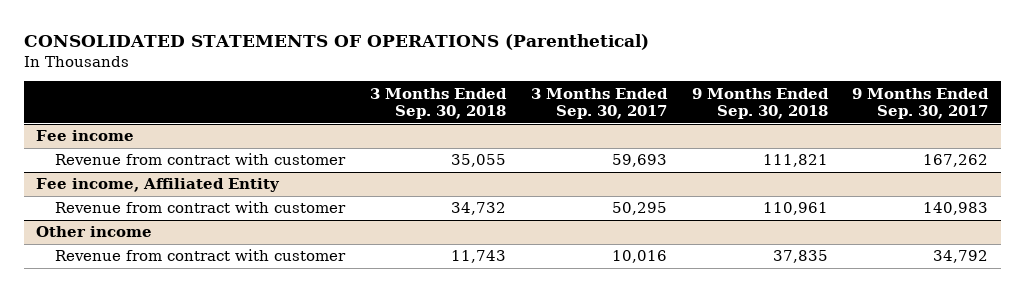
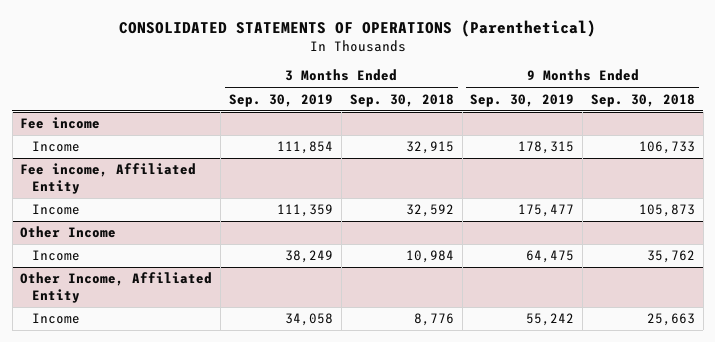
[530,87,668,119] 3 Months Ended Sep. 30, 2017 -> none
[852,87,990,119] 9 Months Ended Sep. 30, 2017 -> none
none -> [229,93,334,107] Sep. 30, 2019
none -> [470,93,575,107] Sep. 30, 2019
[55,153,347,166] Revenue from contract with customer -> none
none -> [31,141,80,153] Income
[55,201,347,214] Revenue from contract with customer -> none
[55,249,347,262] Revenue from contract with customer -> none
none -> [31,204,80,216] Income
[36,226,153,238] Other income -> [20,226,117,239] Other Income
none -> [31,250,80,262] Income
none -> [20,272,213,303] Other Income, Affiliated Entity
none -> [31,313,80,325] Income

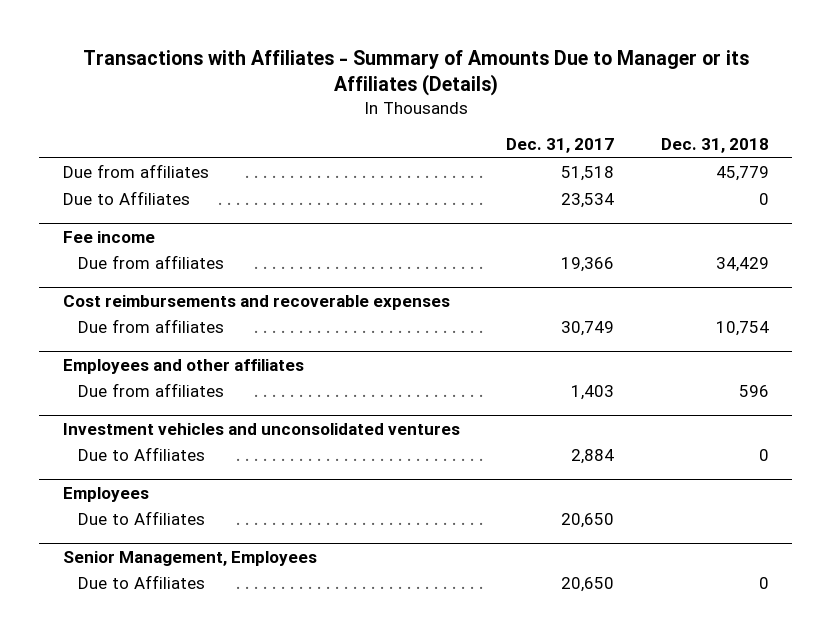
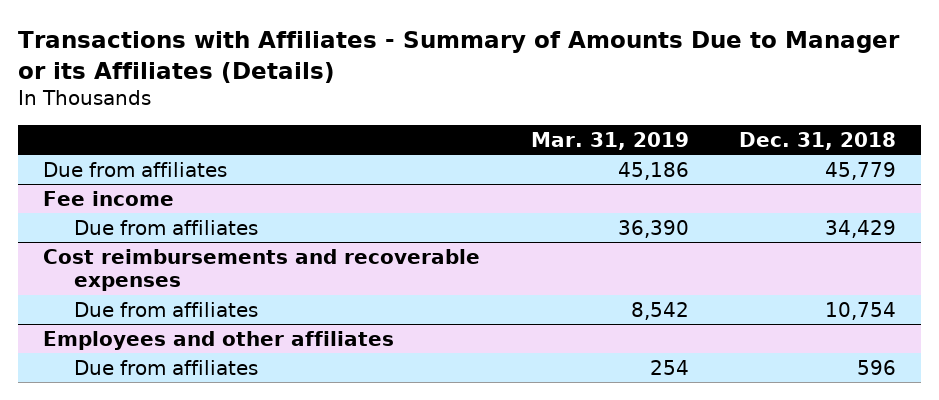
[506,138,615,154] Dec. 31, 2017 -> none
none -> [530,131,689,150] Mar. 31, 2019
[62,191,190,206] Due to Affiliates -> none
[62,422,460,435] Investment vehicles and unconsolidated ventures -> none
[77,447,205,462] Due to Affiliates -> none
[62,486,149,502] Employees -> none
[77,511,205,526] Due to Affiliates -> none
[62,550,317,566] Senior Management, Employees -> none
[77,575,205,590] Due to Affiliates -> none

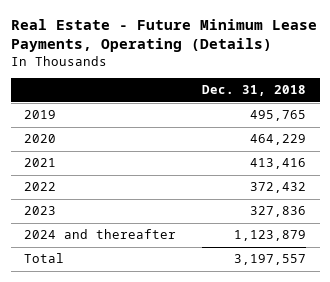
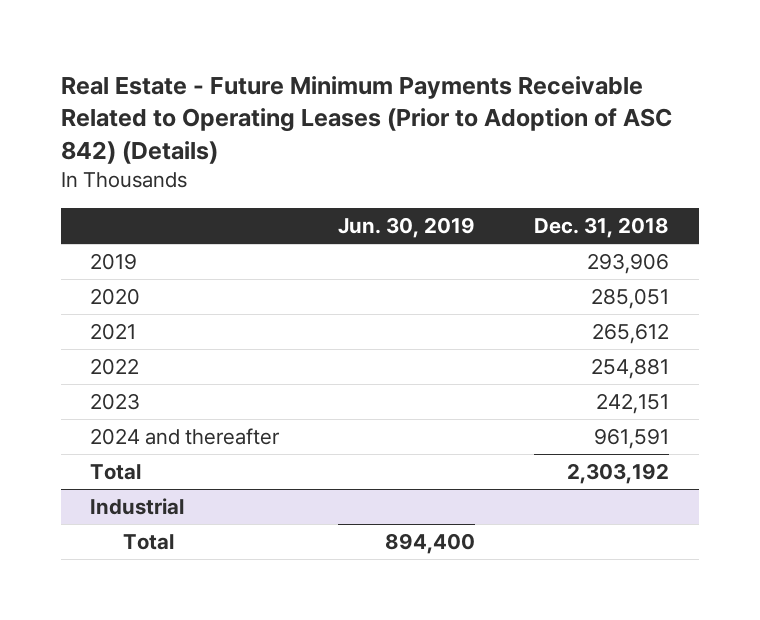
[10,18,317,53] Real Estate - Future Minimum Lease Payments, Operating (Details) -> [61,75,673,164] Real Estate - Future Minimum Payments Receivable Related to Operating Leases (Prior to Adoption of ASC 842) (Details)
none -> [338,217,476,239] Jun. 30, 2019
[250,110,307,122] 495,765 -> [587,252,670,274] 293,906
[250,134,307,146] 464,229 -> [591,287,670,309] 285,051
[250,158,307,170] 413,416 -> [592,322,670,344] 265,612
[250,182,307,194] 372,432 -> [591,357,670,379] 254,881
[250,206,307,218] 327,836 -> [596,392,670,414] 242,151
[234,230,307,242] 1,123,879 -> [594,427,670,449] 961,591
[234,254,307,266] 3,197,557 -> [567,462,670,484] 2,303,192
none -> [90,497,185,515] Industrial
none -> [122,533,174,550] Total

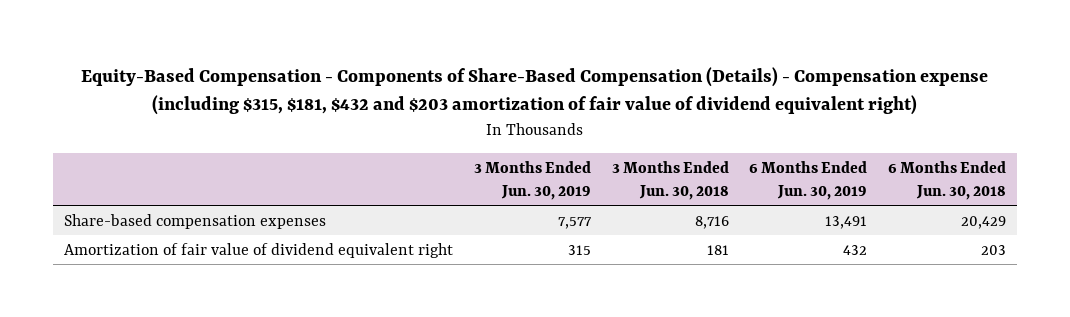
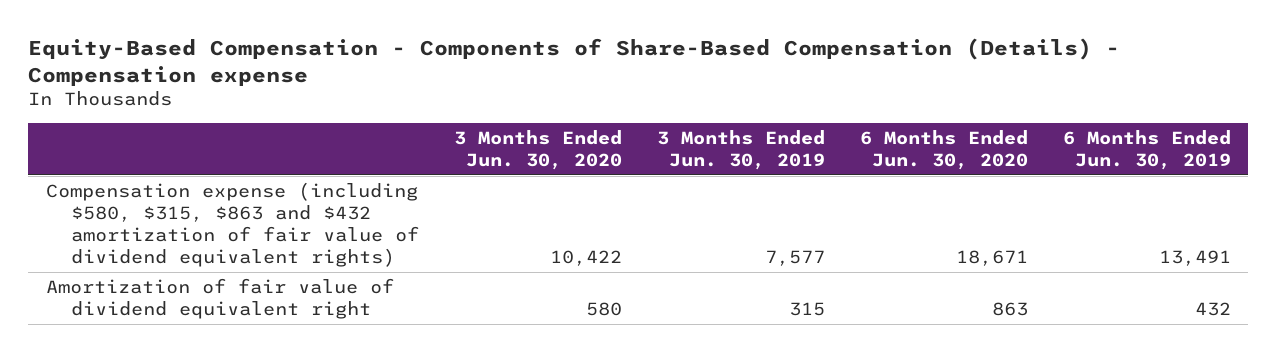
[81,66,989,116] Equity-Based Compensation - Components of Share-Based Compensation (Details) - Compensation expense (including $315, $181, $432 and $203 amortization of fair value of dividend equivalent right) -> [28,38,1121,87] Equity-Based Compensation - Components of Share-Based Compensation (Details) - Compensation expense
[611,160,729,200] 3 Months Ended Jun. 30, 2018 -> none
[888,160,1007,200] 6 Months Ended Jun. 30, 2018 -> none
none -> [453,129,622,170] 3 Months Ended Jun. 30, 2020
none -> [859,129,1028,170] 6 Months Ended Jun. 30, 2020
[63,213,326,229] Share-based compensation expenses -> [45,181,419,268] Compensation expense (including $580, $315, $863 and $432 amortization of fair value of dividend equivalent rights)

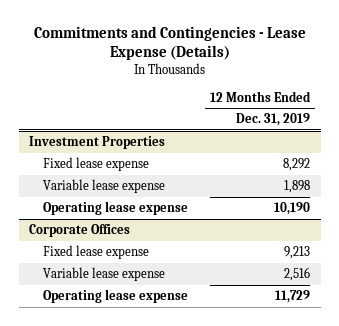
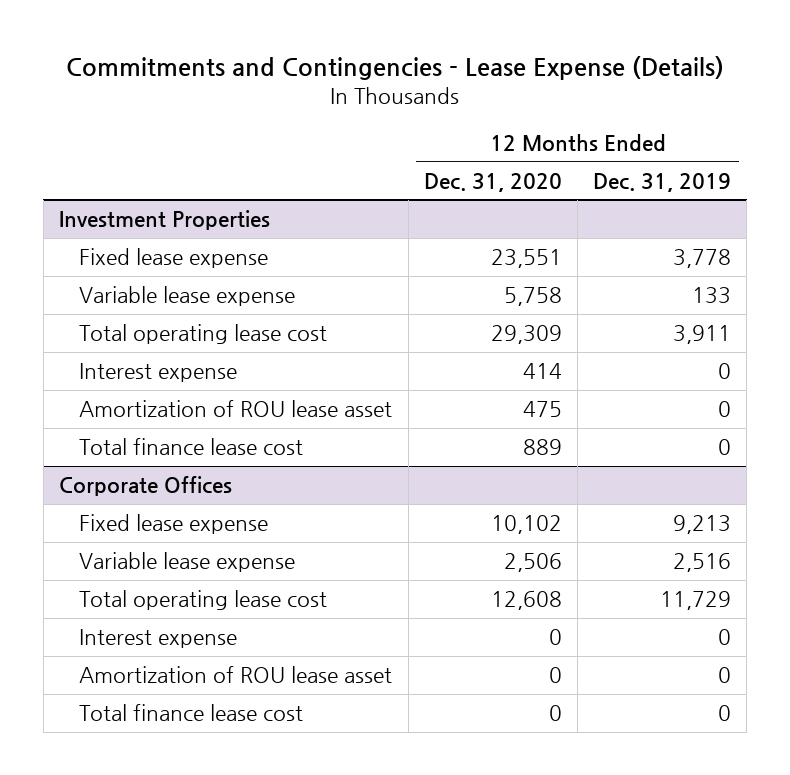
none -> [423,172,562,192] Dec. 31, 2020
[283,158,311,172] 8,292 -> [673,249,732,269] 3,778
[284,180,311,194] 1,898 -> [692,287,732,305] 133
[43,201,189,216] Operating lease expense -> [79,324,328,345] Total operating lease cost
[274,202,311,216] 10,190 -> [673,325,732,345] 3,911
none -> [79,363,238,383] Interest expense
none -> [79,400,393,418] Amortization of ROU lease asset
none -> [79,438,304,456] Total finance lease cost
[43,289,189,304] Operating lease expense -> [79,590,328,611] Total operating lease cost
none -> [79,629,238,649] Interest expense
none -> [79,666,393,684] Amortization of ROU lease asset
none -> [79,704,304,722] Total finance lease cost

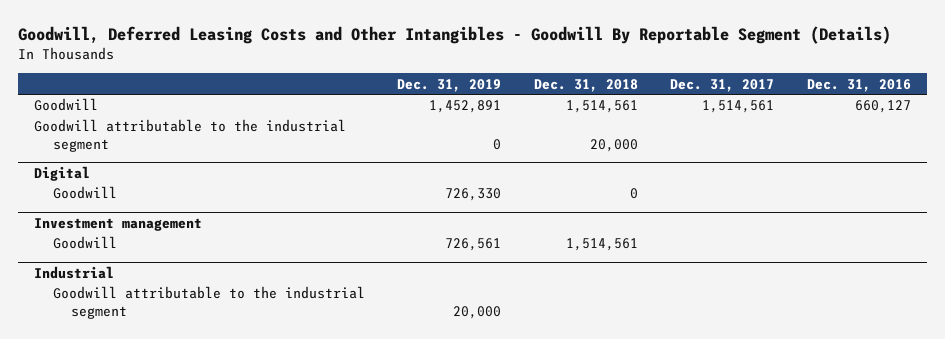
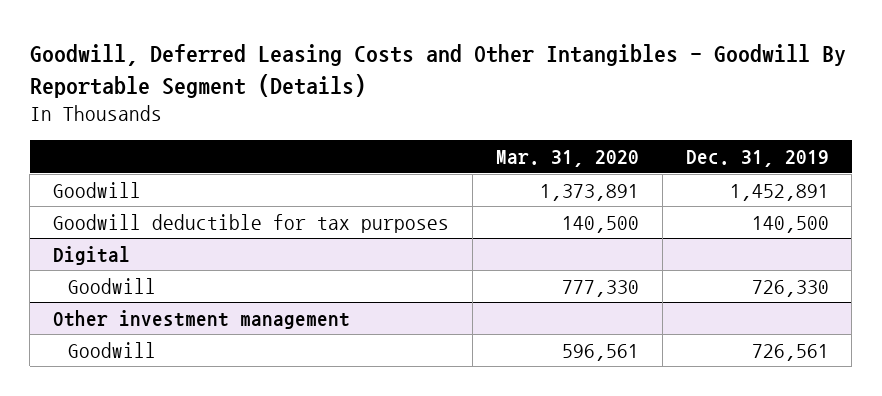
[533,78,638,92] Dec. 31, 2018 -> none
[670,78,775,92] Dec. 31, 2017 -> none
[806,78,911,92] Dec. 31, 2016 -> none
none -> [495,150,639,168] Mar. 31, 2020
[34,119,347,152] Goodwill attributable to the industrial segment -> none
none -> [53,213,450,233] Goodwill deductible for tax purposes
[34,217,203,231] Investment management -> [53,309,351,329] Other investment management
[34,265,115,279] Industrial -> none
[52,286,365,319] Goodwill attributable to the industrial segment -> none

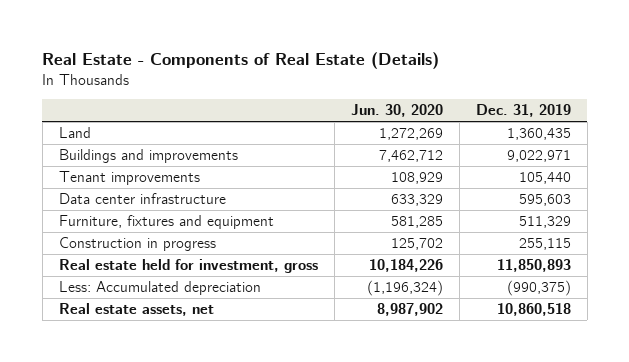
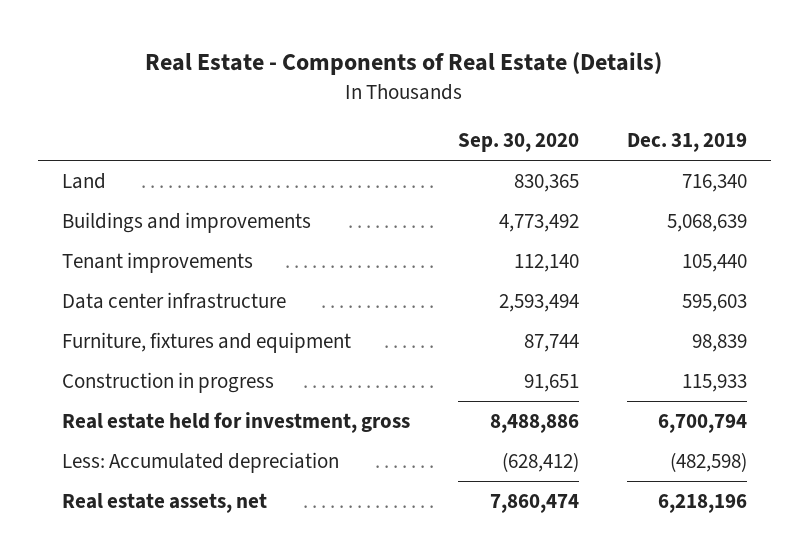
[350,104,443,118] Jun. 30, 2020 -> none
none -> [457,133,579,153] Sep. 30, 2020
[506,128,571,141] 1,360,435 -> [681,174,747,193] 716,340
[506,150,571,163] 9,022,971 -> [666,214,747,233] 5,068,639
[518,216,571,229] 511,329 -> [691,334,747,353] 98,839
[518,238,571,251] 255,115 -> [681,374,747,393] 115,933
[496,259,571,273] 11,850,893 -> [657,414,747,434] 6,700,794
[506,280,571,297] (990,375) -> [669,452,747,473] (482,598)
[496,303,571,317] 10,860,518 -> [657,494,747,514] 6,218,196

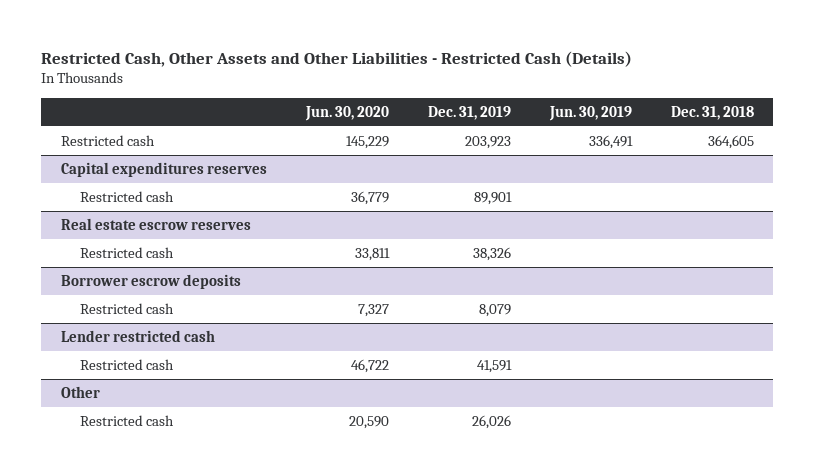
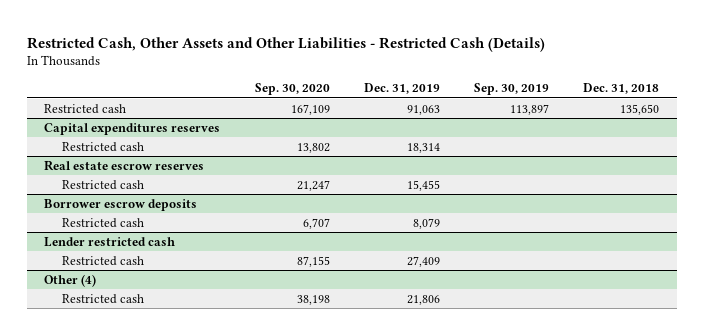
[304,105,389,121] Jun. 30, 2020 -> none
[548,105,632,121] Jun. 30, 2019 -> none
none -> [254,83,330,96] Sep. 30, 2020
none -> [474,83,550,96] Sep. 30, 2019
[464,135,511,149] 203,923 -> [406,104,440,115] 91,063
[707,134,754,149] 364,605 -> [620,103,660,115] 135,650
[473,191,512,205] 89,901 -> [406,142,440,153] 18,314
[472,246,511,261] 38,326 -> [406,179,440,191] 15,455
[476,359,512,373] 41,591 -> [406,255,440,267] 27,409
[60,385,100,398] Other -> [44,273,97,287] Other (4)
[471,414,511,429] 26,026 -> [406,294,440,305] 21,806

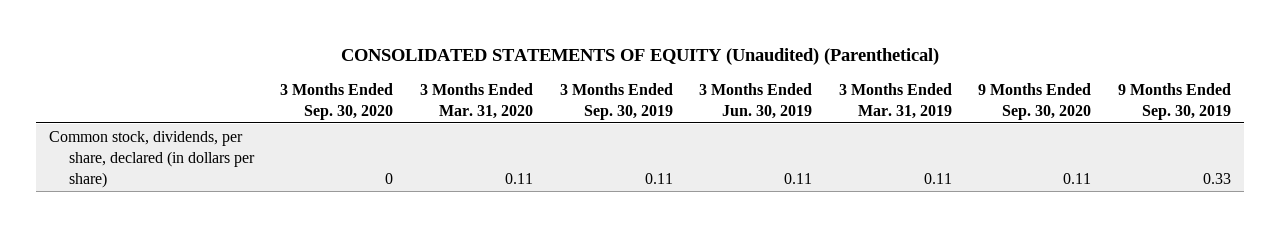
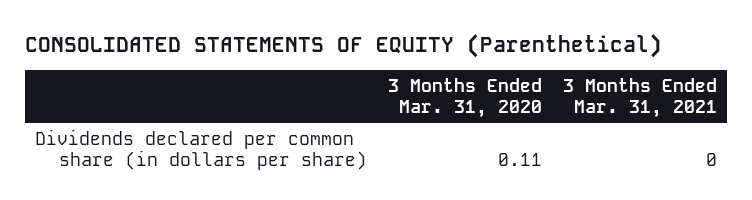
[340,47,939,65] CONSOLIDATED STATEMENTS OF EQUITY (Unaudited) (Parenthetical) -> [24,34,662,59] CONSOLIDATED STATEMENTS OF EQUITY (Parenthetical)
[280,82,394,120] 3 Months Ended Sep. 30, 2020 -> none
[559,82,673,120] 3 Months Ended Sep. 30, 2019 -> none
[699,82,813,119] 3 Months Ended Jun. 30, 2019 -> none
[838,82,952,119] 3 Months Ended Mar. 31, 2019 -> none
[978,82,1092,120] 9 Months Ended Sep. 30, 2020 -> none
[1117,82,1231,120] 9 Months Ended Sep. 30, 2019 -> none
none -> [562,77,717,118] 3 Months Ended Mar. 31, 2021
[48,130,255,188] Common stock, dividends, per share, declared (in dollars per share) -> [35,129,368,170] Dividends declared per common share (in dollars per share)

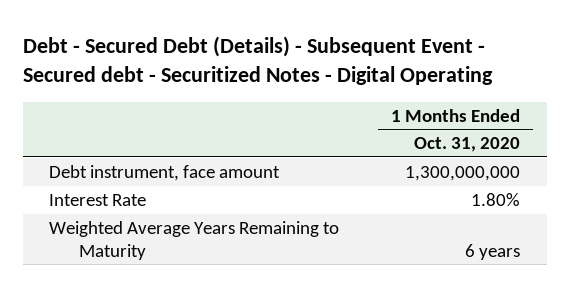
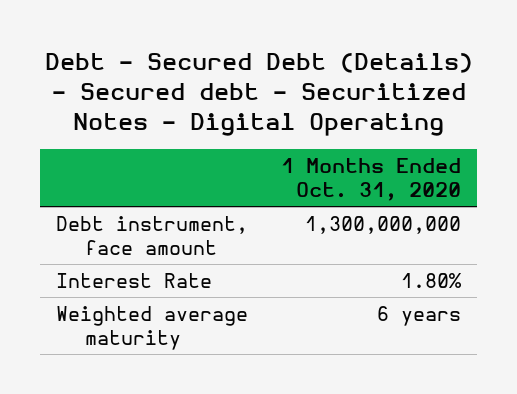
[22,35,493,86] Debt - Secured Debt (Details) - Subsequent Event - Secured debt - Securitized Notes - Digital Operating -> [44,52,473,137] Debt - Secured Debt (Details) - Secured debt - Securitized Notes - Digital Operating
[48,221,339,260] Weighted Average Years Remaining to Maturity -> [56,305,249,350] Weighted average maturity

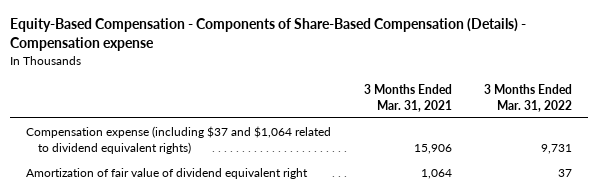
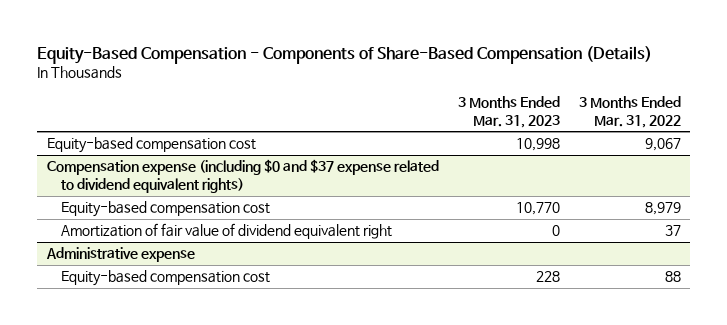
[10,18,527,52] Equity-Based Compensation - Components of Share-Based Compensation (Details) - Compensation expense -> [37,45,653,64] Equity-Based Compensation - Components of Share-Based Compensation (Details)
[363,83,452,112] 3 Months Ended Mar. 31, 2021 -> none
none -> [457,96,560,128] 3 Months Ended Mar. 31, 2023
[26,126,332,154] Compensation expense (including $37 and $1,064 related to dividend equivalent rights) -> none
none -> [46,137,256,154] Equity-based compensation cost
none -> [46,159,439,194] Compensation expense (including $0 and $37 expense related to dividend equivalent rights)
none -> [61,201,271,218] Equity-based compensation cost
none -> [45,247,195,263] Administrative expense
none -> [61,270,271,287] Equity-based compensation cost

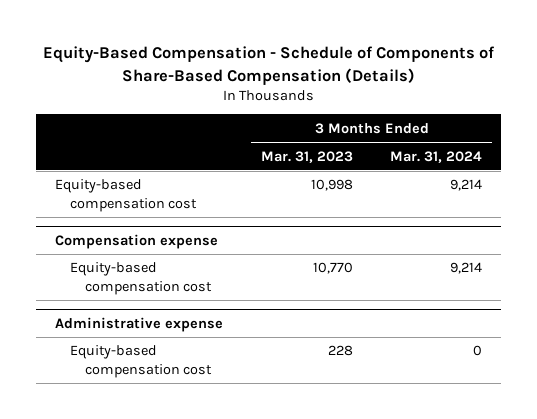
[37,45,653,64] Equity-Based Compensation - Components of Share-Based Compensation (Details) -> [42,46,495,85] Equity-Based Compensation - Schedule of Components of Share-Based Compensation (Details)
[578,96,681,128] 3 Months Ended Mar. 31, 2022 -> none
none -> [390,150,483,163] Mar. 31, 2024
[46,159,439,194] Compensation expense (including $0 and $37 expense related to dividend equivalent rights) -> [55,233,219,249] Compensation expense
[61,223,393,240] Amortization of fair value of dividend equivalent right -> none

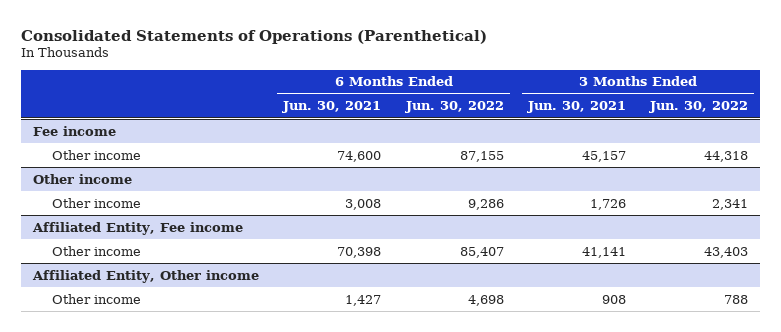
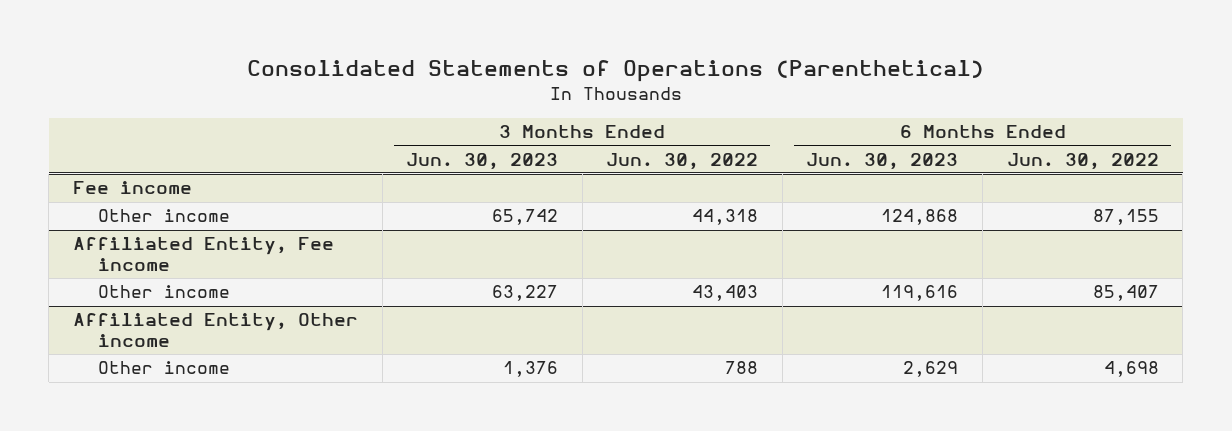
[282,101,382,114] Jun. 30, 2021 -> none
[526,101,626,114] Jun. 30, 2021 -> none
none -> [406,152,559,170] Jun. 30, 2023
none -> [806,152,959,170] Jun. 30, 2023
[33,173,133,184] Other income -> none
[51,197,141,208] Other income -> none

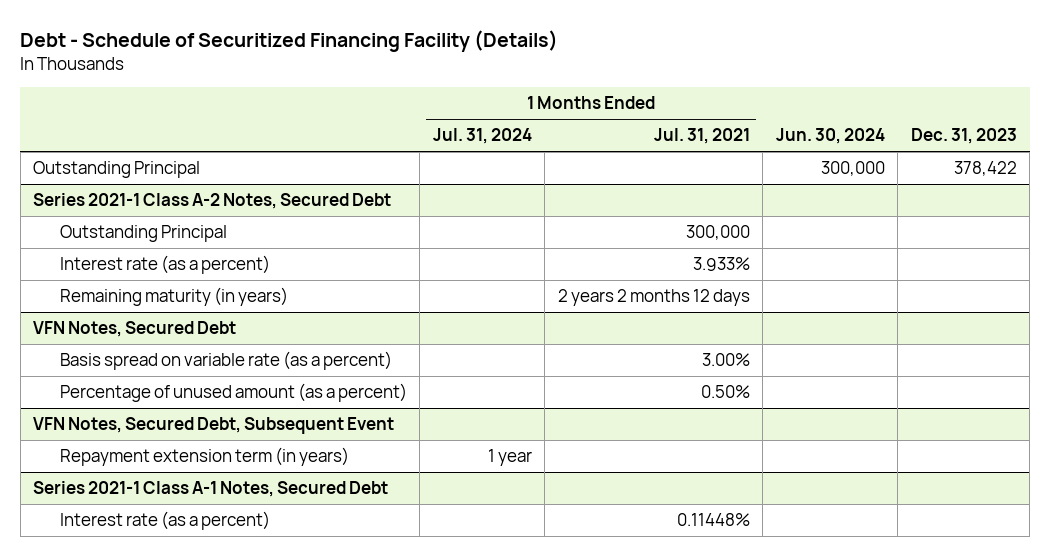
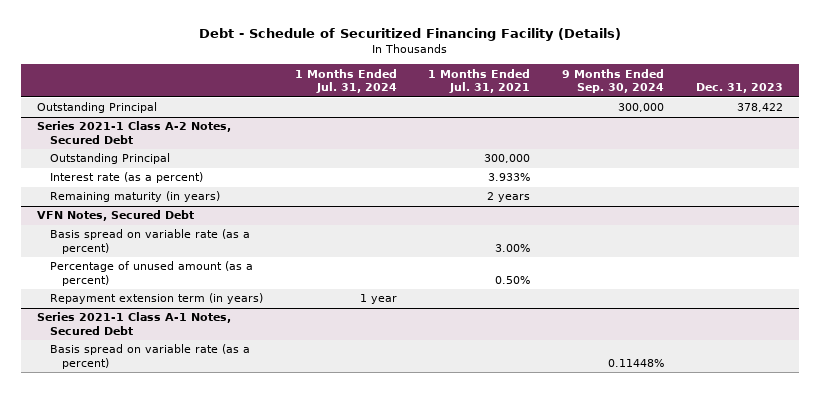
[775,128,885,145] Jun. 30, 2024 -> none
none -> [562,68,665,94] 9 Months Ended Sep. 30, 2024
[557,289,750,307] 2 years 2 months 12 days -> [487,192,531,203] 2 years
[33,417,395,435] VFN Notes, Secured Debt, Subsequent Event -> none
[59,511,270,531] Interest rate (as a percent) -> none
none -> [49,344,250,369] Basis spread on variable rate (as a percent)

